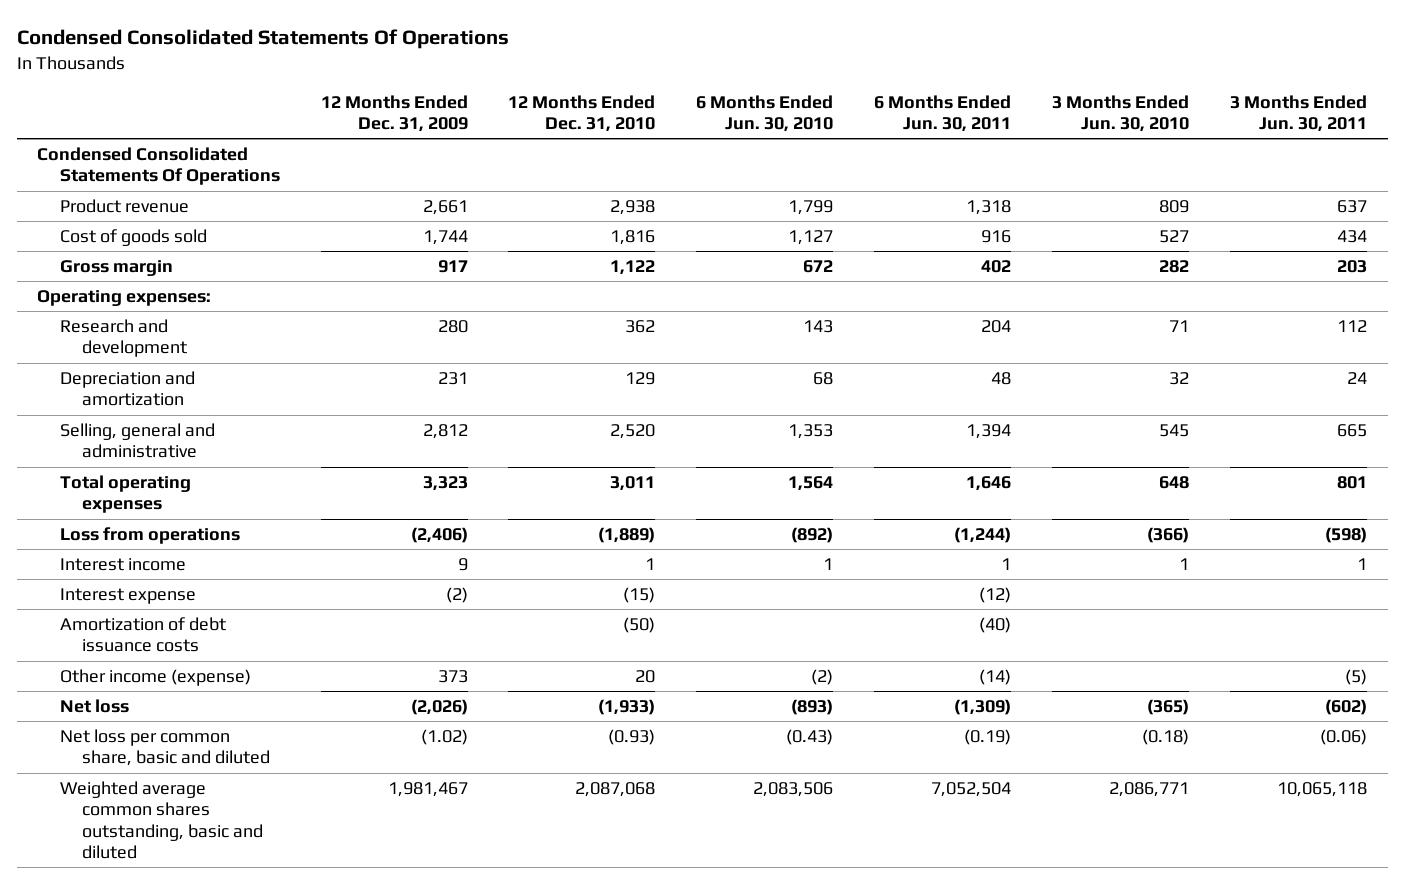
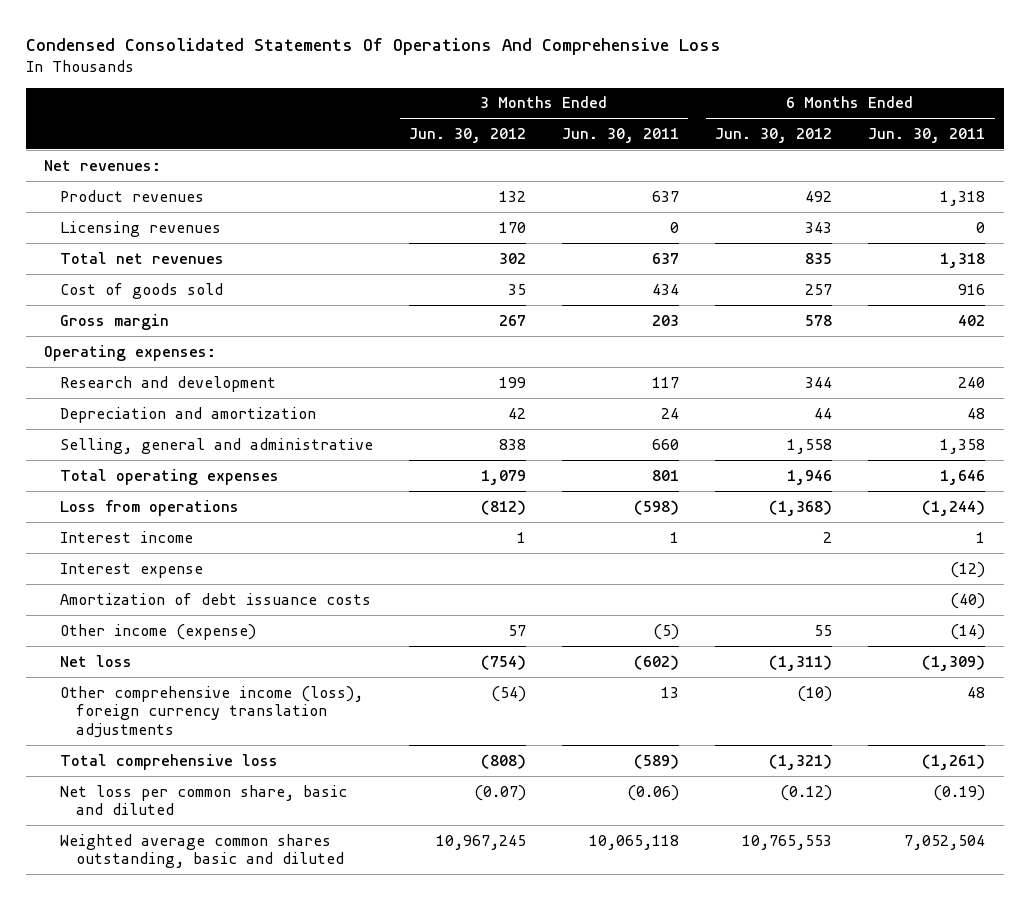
[16,29,509,50] Condensed Consolidated Statements Of Operations -> [26,37,722,55] Condensed Consolidated Statements Of Operations And Comprehensive Loss
[320,94,468,132] 12 Months Ended Dec. 31, 2009 -> none
[508,94,656,132] 12 Months Ended Dec. 31, 2010 -> none
[696,94,834,132] 6 Months Ended Jun. 30, 2010 -> none
[1052,94,1190,132] 3 Months Ended Jun. 30, 2010 -> none
none -> [409,128,527,144] Jun. 30, 2012
none -> [715,128,833,144] Jun. 30, 2012
[37,147,280,186] Condensed Consolidated Statements Of Operations -> none
none -> [44,159,162,171] Net revenues:
[59,199,189,214] Product revenue -> [60,189,205,202] Product revenues
none -> [60,220,222,237] Licensing revenues
none -> [60,251,225,264] Total net revenues
[981,320,1012,334] 204 -> [958,376,986,388] 240
[1337,320,1368,333] 112 -> [652,376,680,388] 117
[966,424,1012,440] 1,394 -> [940,438,986,454] 1,358
[1337,424,1368,438] 665 -> [652,438,680,450] 660
none -> [60,685,364,738] Other comprehensive income (loss), foreign currency translation adjustments
none -> [60,753,279,770] Total comprehensive loss

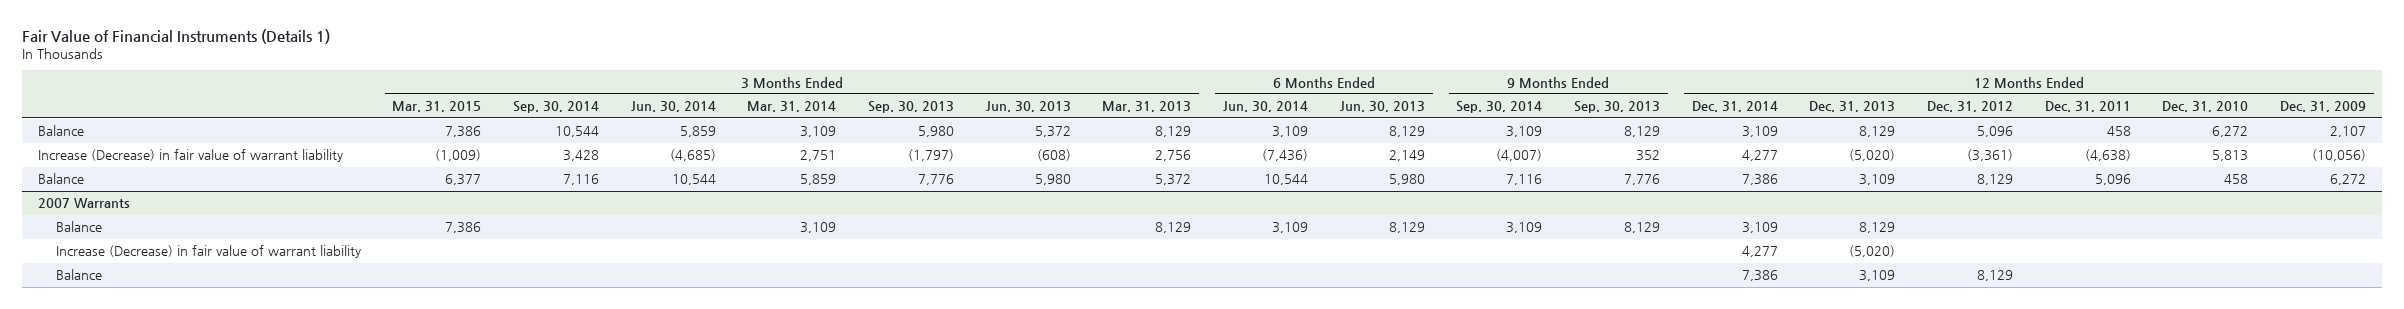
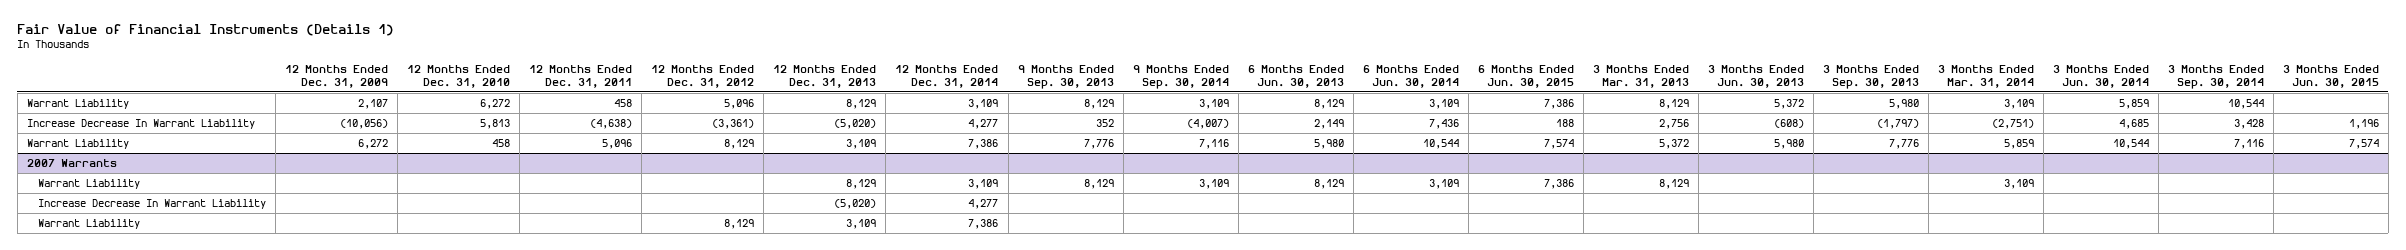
[392,101,482,113] Mar. 31, 2015 -> none
none -> [1477,65,1574,89] 6 Months Ended Jun. 30, 2015
none -> [2282,65,2379,89] 3 Months Ended Jun. 30, 2015
[37,125,84,137] Balance -> [26,98,129,109] Warrant Liability
[37,149,343,163] Increase (Decrease) in fair value of warrant liability -> [26,118,255,129] Increase Decrease In Warrant Liability
[669,149,716,162] (4,685) -> [2118,118,2149,129] 4,685
[800,150,837,162] 2,751 -> [1991,118,2034,129] (2,751)
[1262,149,1309,162] (7,436) -> [1428,118,1459,129] 7,436
[37,173,84,185] Balance -> [26,138,129,149] Warrant Liability
[55,221,102,233] Balance -> [38,178,141,189] Warrant Liability
[55,245,361,259] Increase (Decrease) in fair value of warrant liability -> [38,198,267,209] Increase Decrease In Warrant Liability
[55,269,102,281] Balance -> [38,218,141,229] Warrant Liability

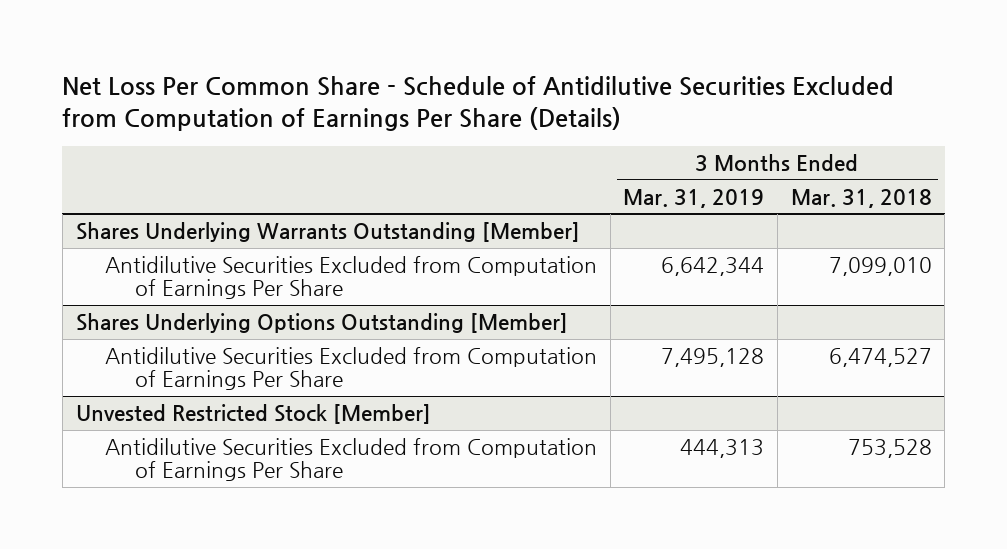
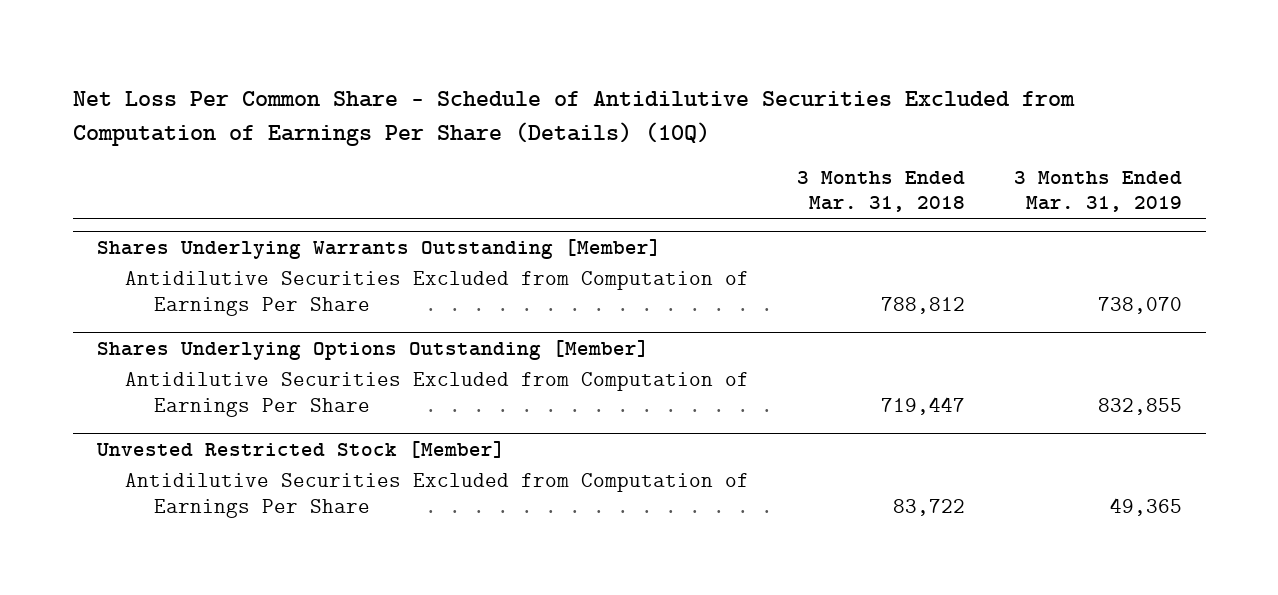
[62,76,895,131] Net Loss Per Common Share - Schedule of Antidilutive Securities Excluded from Computation of Earnings Per Share (Details) -> [72,91,1075,146] Net Loss Per Common Share - Schedule of Antidilutive Securities Excluded from Computation of Earnings Per Share (Details) (10Q)
[661,256,765,276] 6,642,344 -> [1097,296,1182,314] 738,070
[828,256,932,276] 7,099,010 -> [881,296,966,314] 788,812
[661,347,765,367] 7,495,128 -> [1097,397,1182,415] 832,855
[828,347,932,367] 6,474,527 -> [881,396,966,415] 719,447
[680,438,765,458] 444,313 -> [1109,497,1182,516] 49,365
[847,438,932,458] 753,528 -> [893,498,966,516] 83,722

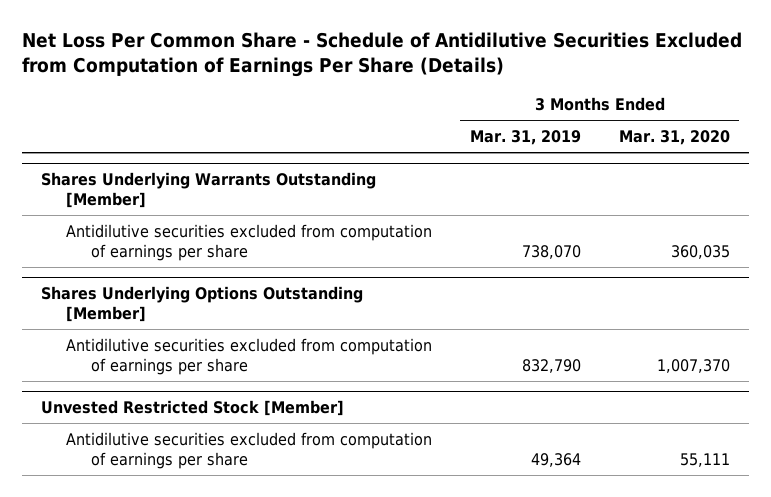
[72,91,1075,146] Net Loss Per Common Share - Schedule of Antidilutive Securities Excluded from Computation of Earnings Per Share (Details) (10Q) -> [22,32,743,78] Net Loss Per Common Share - Schedule of Antidilutive Securities Excluded from Computation of Earnings Per Share (Details)
[797,170,966,213] 3 Months Ended Mar. 31, 2018 -> none
none -> [618,130,730,146] Mar. 31, 2020
[125,271,750,316] Antidilutive Securities Excluded from Computation of Earnings Per Share -> [66,223,433,262] Antidilutive securities excluded from computation of earnings per share
[125,372,750,417] Antidilutive Securities Excluded from Computation of Earnings Per Share -> [66,337,433,376] Antidilutive securities excluded from computation of earnings per share
[1097,397,1182,415] 832,855 -> [521,359,581,374] 832,790
[125,473,750,518] Antidilutive Securities Excluded from Computation of Earnings Per Share -> [66,431,433,470] Antidilutive securities excluded from computation of earnings per share
[1109,497,1182,516] 49,365 -> [530,453,581,468] 49,364

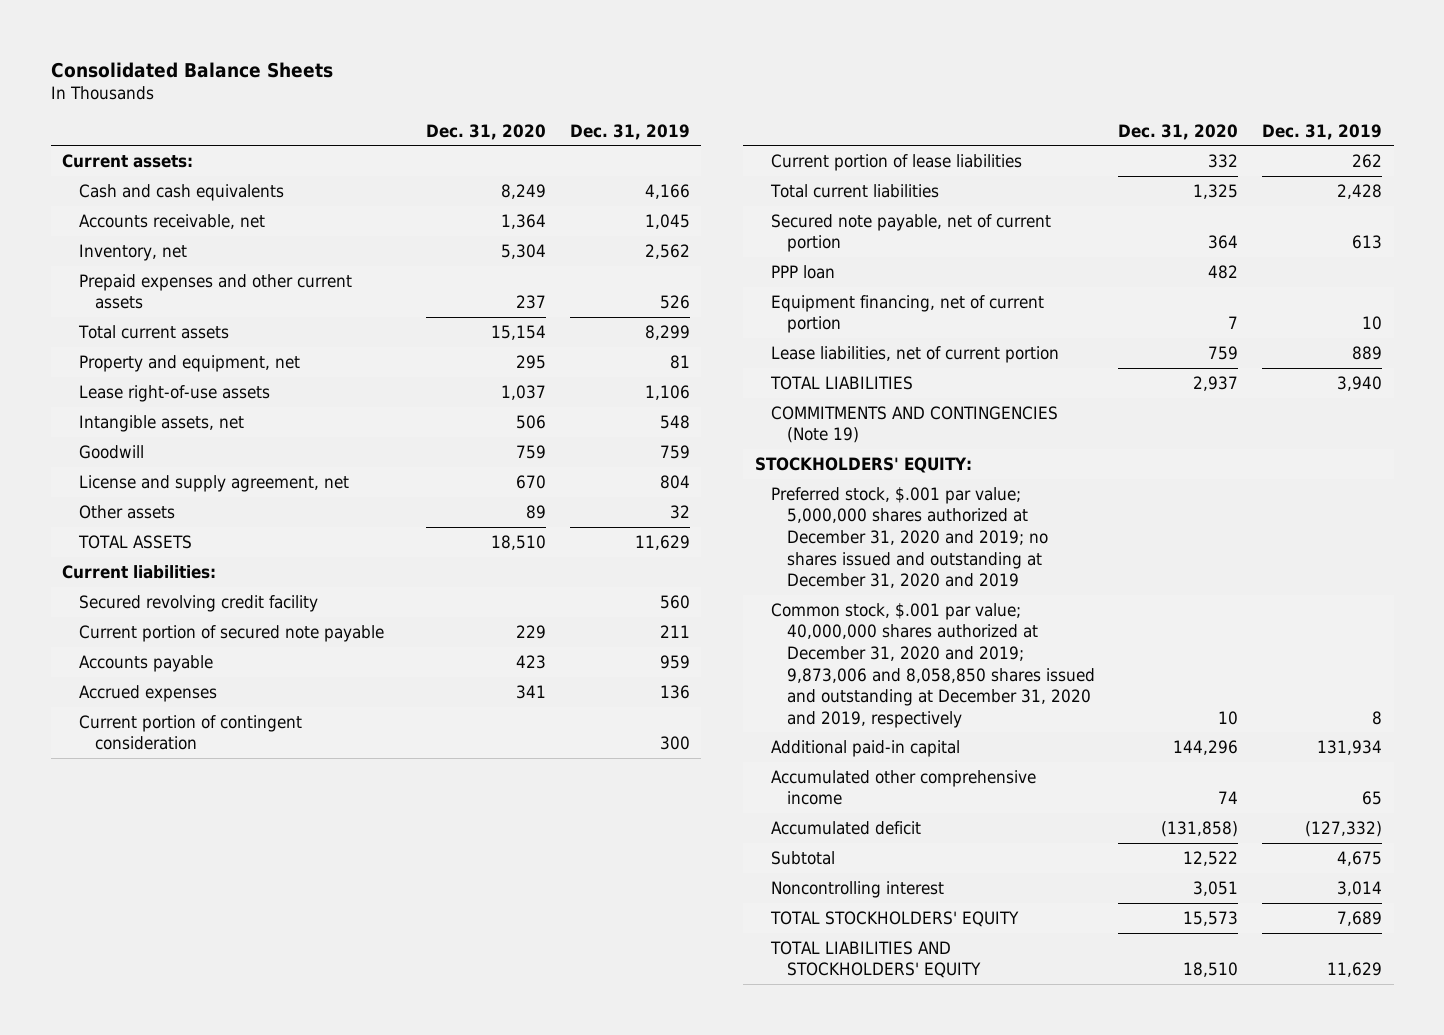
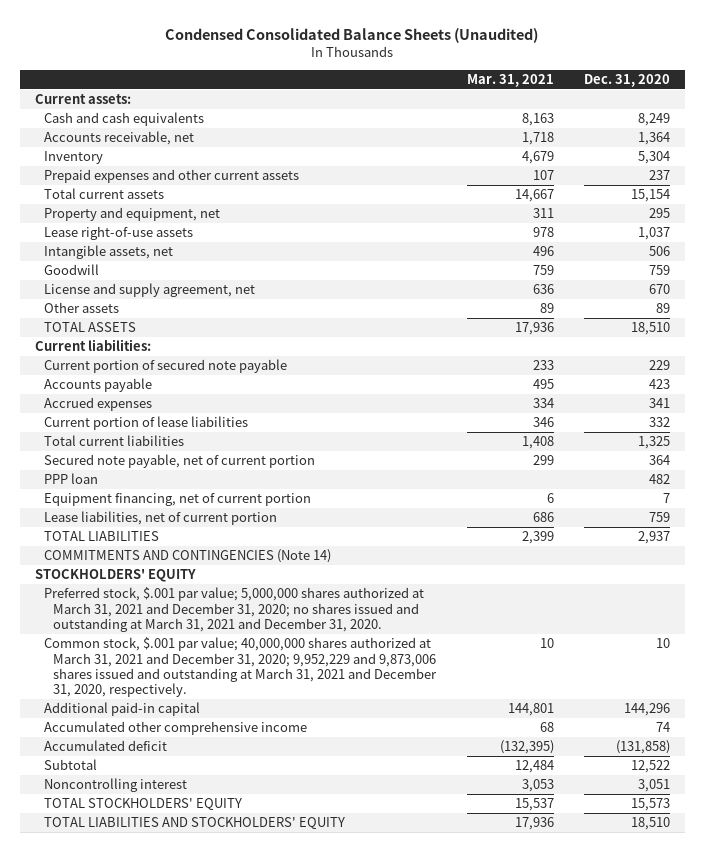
[50,61,333,78] Consolidated Balance Sheets -> [165,27,539,43] Condensed Consolidated Balance Sheets (Unaudited)
[569,123,690,140] Dec. 31, 2019 -> none
none -> [466,73,554,87] Mar. 31, 2021
[78,243,187,261] Inventory, net -> [44,151,104,165] Inventory
[78,594,318,612] Secured revolving credit facility -> none
[78,714,302,751] Current portion of contingent consideration -> none
[770,405,1058,444] COMMITMENTS AND CONTINGENCIES (Note 19) -> [44,549,332,564] COMMITMENTS AND CONTINGENCIES (Note 14)
[754,456,972,473] STOCKHOLDERS' EQUITY: -> [34,569,196,583] STOCKHOLDERS' EQUITY
[770,486,1049,589] Preferred stock, $.001 par value; 5,000,000 shares authorized at December 31, 2020 and 2019; no shares issued and outstanding at December 31, 2020 and 2019 -> [44,587,425,632] Preferred stock, $.001 par value; 5,000,000 shares authorized at March 31, 2021 and December 31, 2020; no shares issued and outstanding at March 31, 2021 and December 31, 2020.
[770,602,1096,728] Common stock, $.001 par value; 40,000,000 shares authorized at December 31, 2020 and 2019; 9,873,006 and 8,058,850 shares issued and outstanding at December 31, 2020 and 2019, respectively -> [44,637,438,698] Common stock, $.001 par value; 40,000,000 shares authorized at March 31, 2021 and December 31, 2020; 9,952,229 and 9,873,006 shares issued and outstanding at March 31, 2021 and December 31, 2020, respectively.

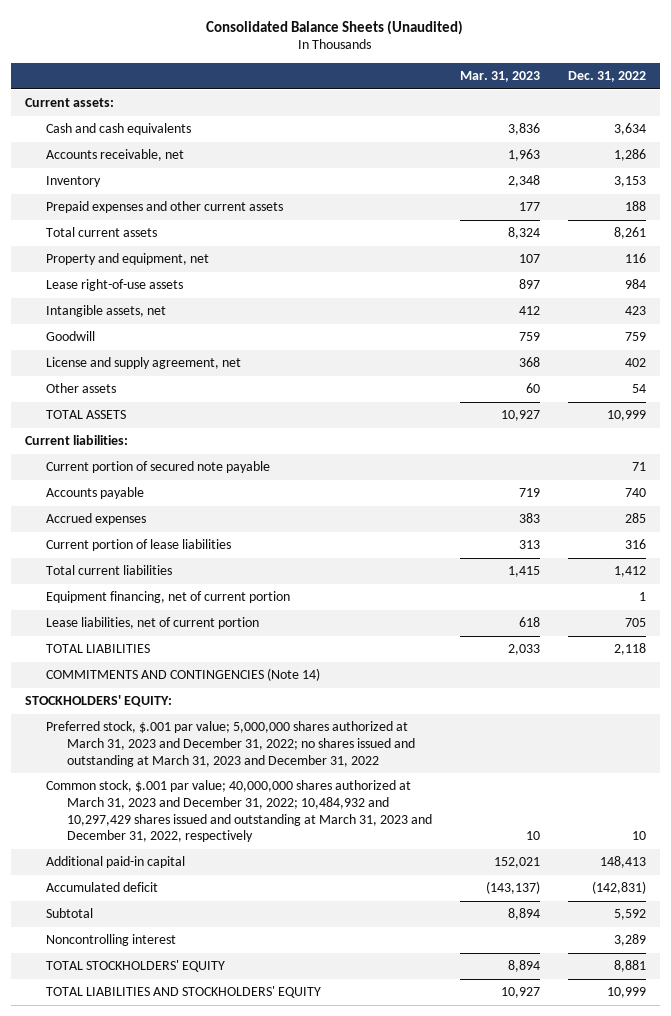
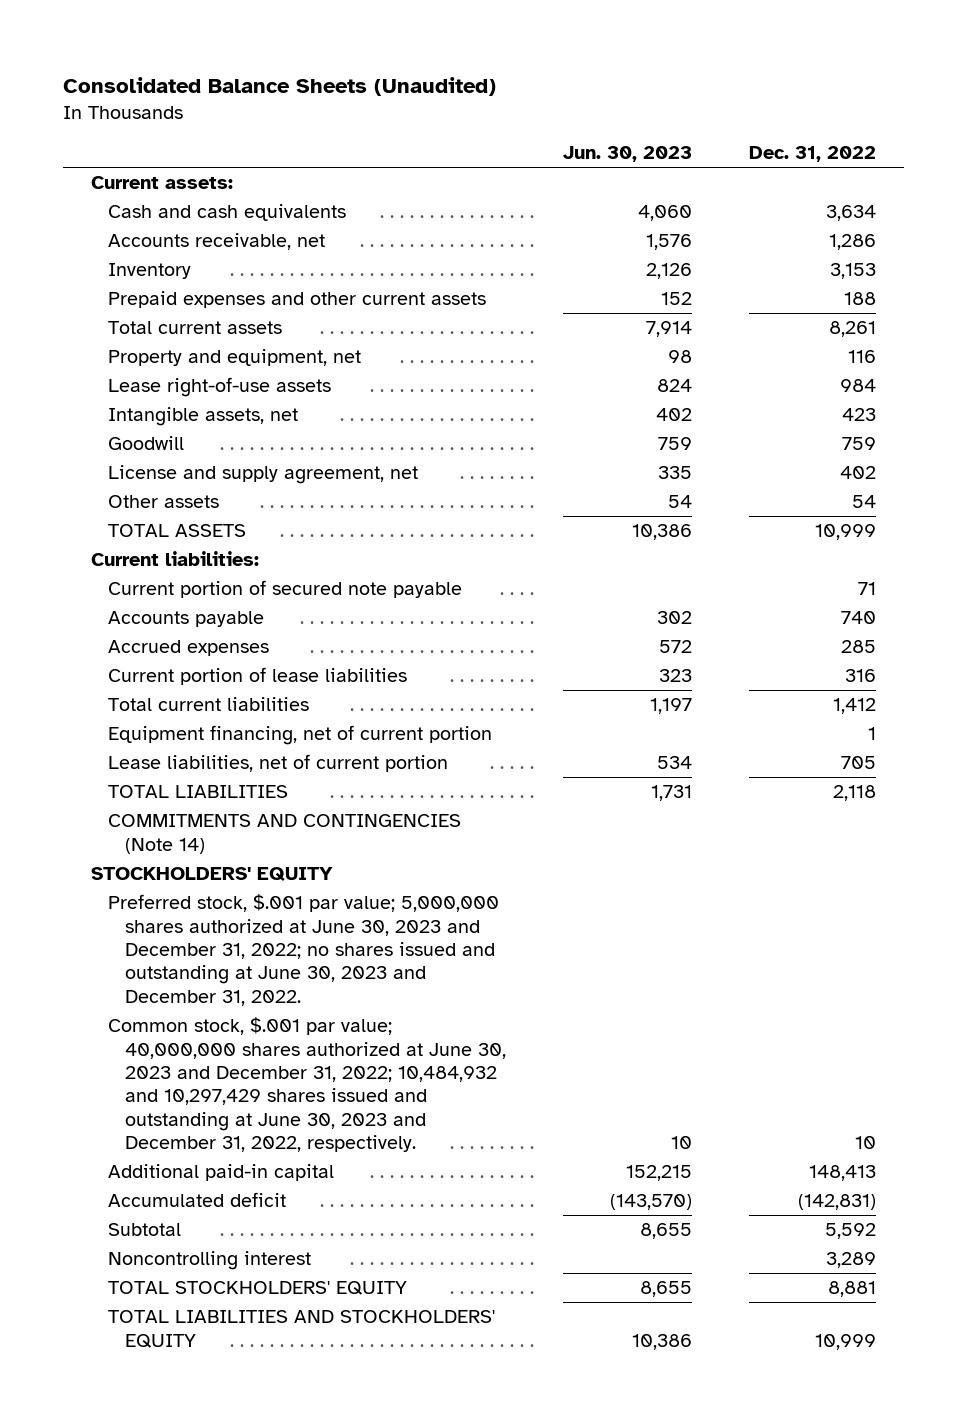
[459,71,540,83] Mar. 31, 2023 -> none
none -> [562,146,692,163] Jun. 30, 2023
[25,695,173,708] STOCKHOLDERS' EQUITY: -> [90,867,333,882] STOCKHOLDERS' EQUITY
[45,721,415,767] Preferred stock, $.001 par value; 5,000,000 shares authorized at March 31, 2023 and December 31, 2022; no shares issued and outstanding at March 31, 2023 and December 31, 2022 -> [108,894,500,1006] Preferred stock, $.001 par value; 5,000,000 shares authorized at June 30, 2023 and December 31, 2022; no shares issued and outstanding at June 30, 2023 and December 31, 2022.
[45,780,432,843] Common stock, $.001 par value; 40,000,000 shares authorized at March 31, 2023 and December 31, 2022; 10,484,932 and 10,297,429 shares issued and outstanding at March 31, 2023 and December 31, 2022, respectively -> [108,1017,507,1153] Common stock, $.001 par value; 40,000,000 shares authorized at June 30, 2023 and December 31, 2022; 10,484,932 and 10,297,429 shares issued and outstanding at June 30, 2023 and December 31, 2022, respectively.

